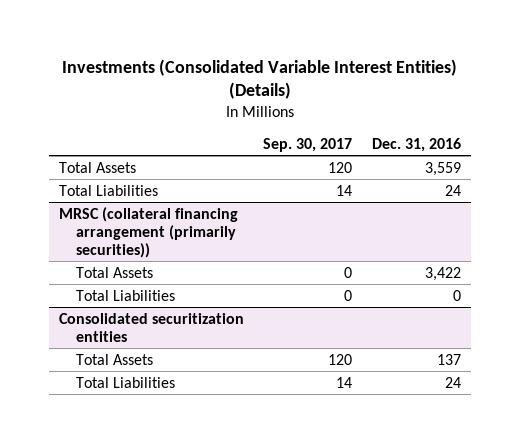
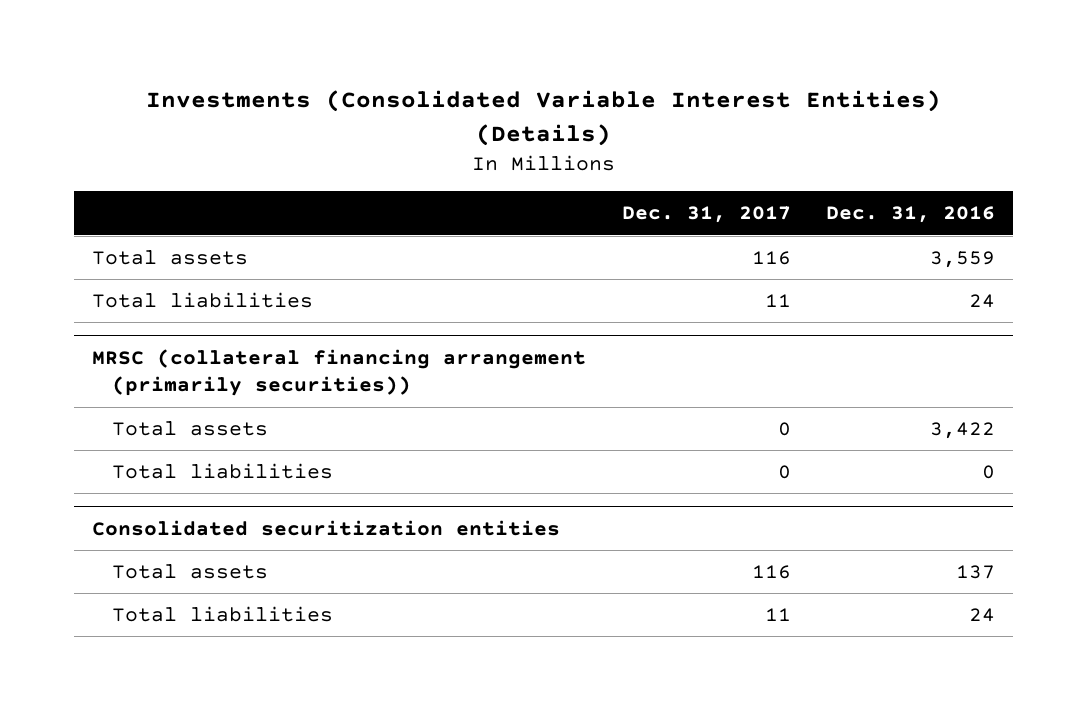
[263,137,353,152] Sep. 30, 2017 -> none
none -> [621,206,791,224] Dec. 31, 2017
[58,161,136,173] Total Assets -> [91,250,248,266] Total assets
[58,184,158,196] Total Liabilities -> [91,292,313,309] Total liabilities
[76,266,154,278] Total Assets -> [112,421,269,437] Total assets
[76,289,176,301] Total Liabilities -> [112,463,334,480] Total liabilities
[76,353,154,365] Total Assets -> [112,564,269,580] Total assets
[76,376,176,388] Total Liabilities -> [112,606,334,623] Total liabilities

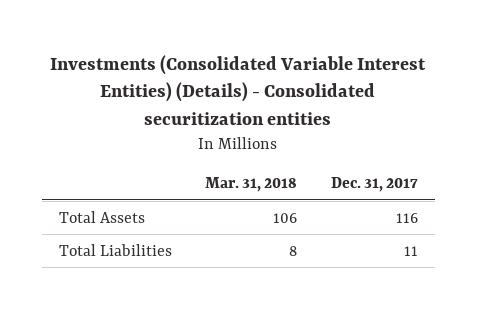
[145,90,941,146] Investments (Consolidated Variable Interest Entities) (Details) -> [50,54,427,125] Investments (Consolidated Variable Interest Entities) (Details) - Consolidated securitization entities
[826,206,996,224] Dec. 31, 2016 -> none
none -> [205,177,298,193] Mar. 31, 2018
[91,348,586,397] MRSC (collateral financing arrangement (primarily securities)) -> none
[112,421,269,437] Total assets -> none
[112,463,334,480] Total liabilities -> none
[91,519,560,536] Consolidated securitization entities -> none
[112,564,269,580] Total assets -> none
[112,606,334,623] Total liabilities -> none
[91,250,248,266] Total assets -> [58,210,145,223] Total Assets
[91,292,313,309] Total liabilities -> [58,243,172,256] Total Liabilities

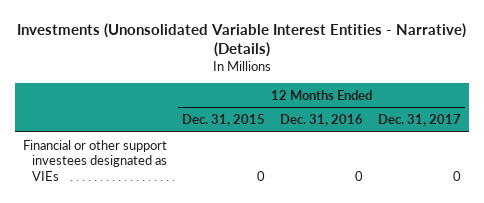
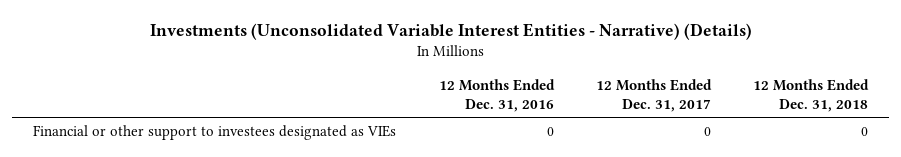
[17,22,467,57] Investments (Unonsolidated Variable Interest Entities - Narrative) (Details) -> [149,22,752,40] Investments (Unconsolidated Variable Interest Entities - Narrative) (Details)
[182,114,266,127] Dec. 31, 2015 -> none
none -> [752,78,869,112] 12 Months Ended Dec. 31, 2018
[22,139,168,181] Financial or other support investees designated as VIEs -> [33,125,397,141] Financial or other support to investees designated as VIEs

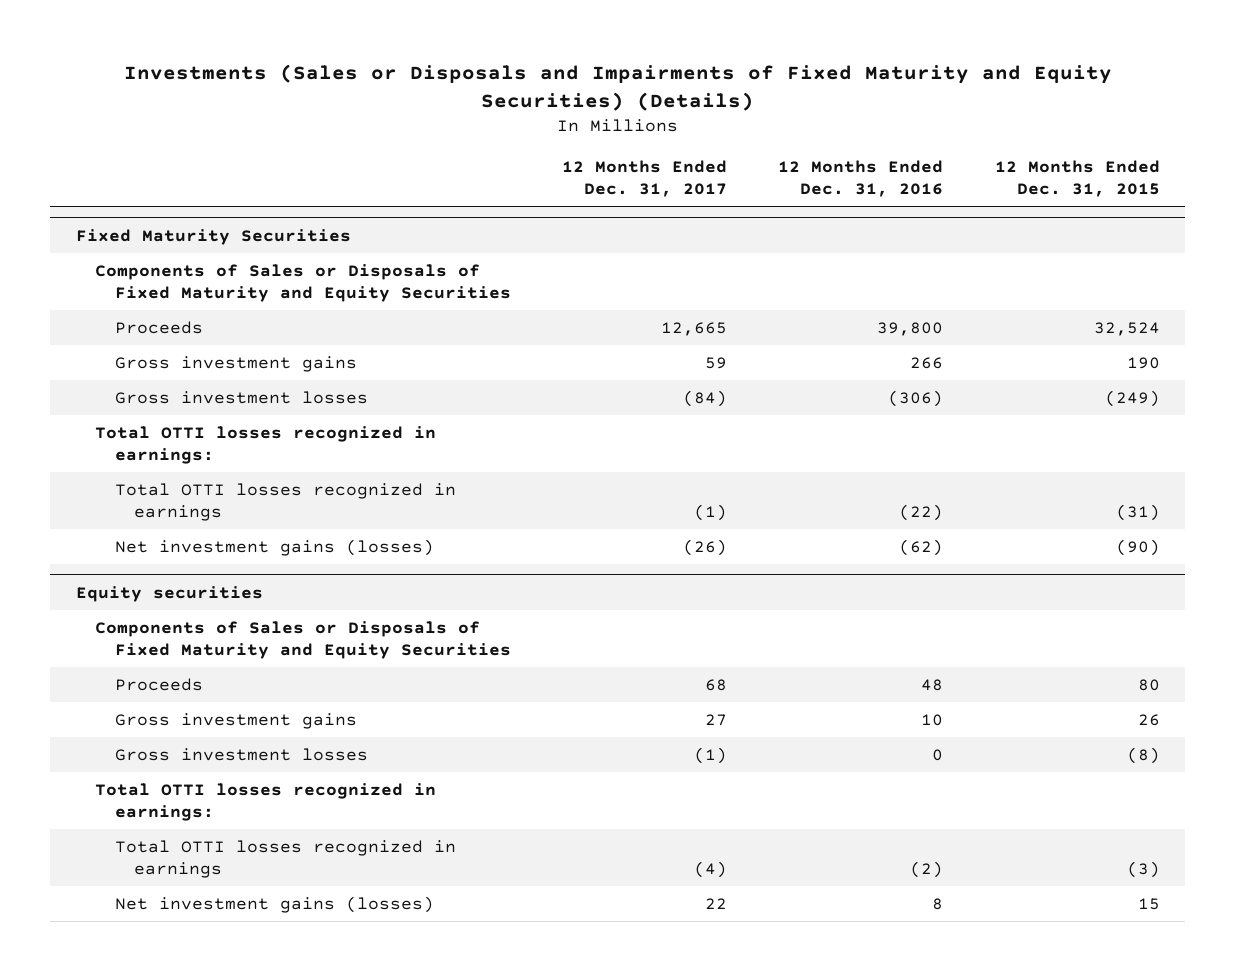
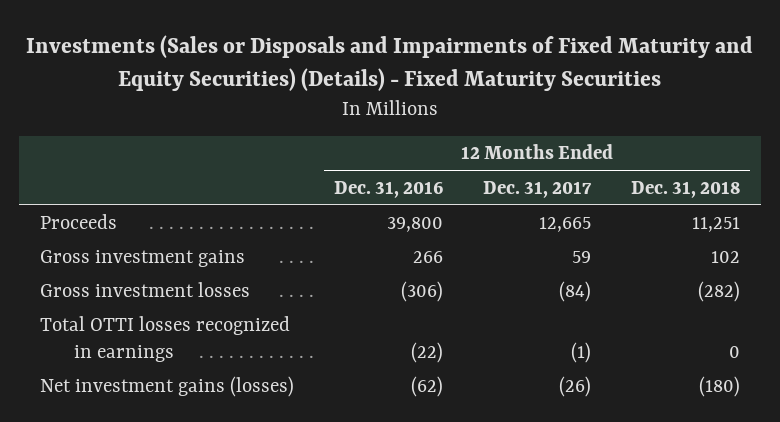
[123,63,1112,111] Investments (Sales or Disposals and Impairments of Fixed Maturity and Equity Securities) (Details) -> [25,34,753,91] Investments (Sales or Disposals and Impairments of Fixed Maturity and Equity Securities) (Details) - Fixed Maturity Securities
[994,160,1160,197] 12 Months Ended Dec. 31, 2015 -> none
none -> [631,180,741,198] Dec. 31, 2018
[76,228,352,245] Fixed Maturity Securities -> none
[95,263,511,302] Components of Sales or Disposals of Fixed Maturity and Equity Securities -> none
[95,425,437,464] Total OTTI losses recognized in earnings: -> none
[76,585,264,602] Equity securities -> none
[95,620,511,659] Components of Sales or Disposals of Fixed Maturity and Equity Securities -> none
[114,677,203,691] Proceeds -> none
[114,712,357,729] Gross investment gains -> none
[114,747,368,761] Gross investment losses -> none
[95,782,437,821] Total OTTI losses recognized in earnings: -> none
[114,839,456,878] Total OTTI losses recognized in earnings -> none
[114,895,434,913] Net investment gains (losses) -> none

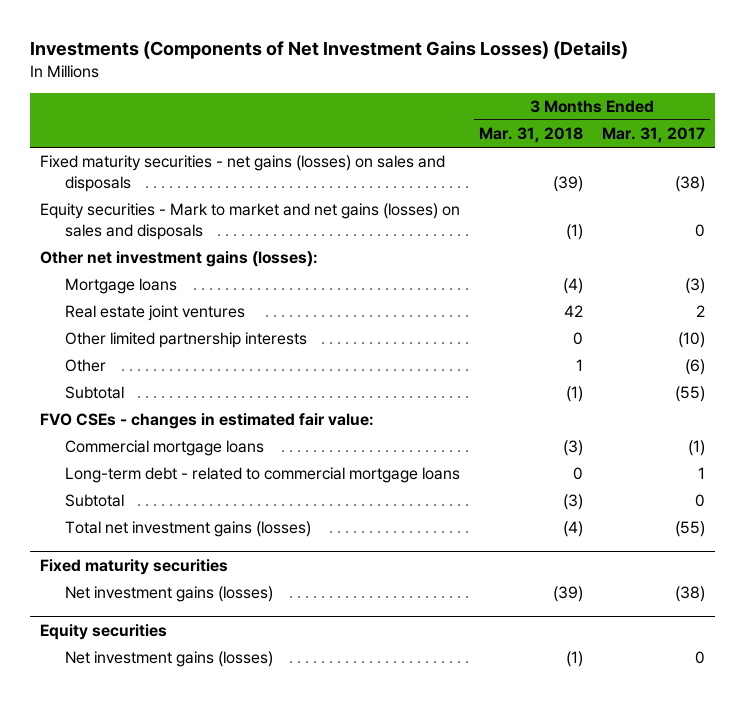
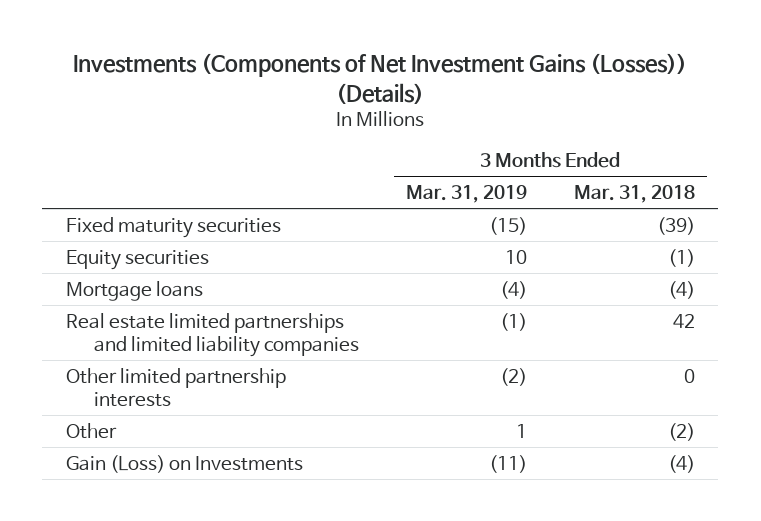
[30,40,629,59] Investments (Components of Net Investment Gains Losses) (Details) -> [73,53,688,104] Investments (Components of Net Investment Gains (Losses)) (Details)
[602,127,706,144] Mar. 31, 2017 -> none
none -> [405,185,527,204] Mar. 31, 2019
[39,251,318,268] Other net investment gains (losses): -> none
[39,155,445,193] Fixed maturity securities - net gains (losses) on sales and disposals -> [65,216,281,238] Fixed maturity securities
[39,203,460,241] Equity securities - Mark to market and net gains (losses) on sales and disposals -> [65,249,209,270] Equity securities
[64,305,245,322] Real estate joint ventures -> [65,312,359,358] Real estate limited partnerships and limited liability companies
[64,386,124,400] Subtotal -> none
[39,413,374,430] FVO CSEs - changes in estimated fair value: -> none
[64,440,264,457] Commercial mortgage loans -> none
[64,467,460,484] Long-term debt - related to commercial mortgage loans -> none
[64,494,124,508] Subtotal -> none
[39,558,228,575] Fixed maturity securities -> none
[64,586,273,603] Net investment gains (losses) -> none
[39,623,167,640] Equity securities -> none
[64,651,273,668] Net investment gains (losses) -> none
[575,359,583,372] 1 -> [667,422,695,441] (2)
[64,521,311,538] Total net investment gains (losses) -> [65,454,303,473] Gain (Loss) on Investments

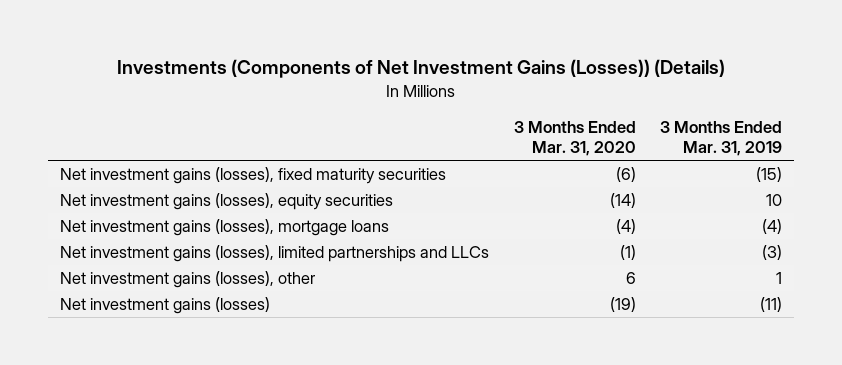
[573,185,695,204] Mar. 31, 2018 -> none
none -> [513,120,636,157] 3 Months Ended Mar. 31, 2020
[65,367,286,408] Other limited partnership interests -> none
[65,216,281,238] Fixed maturity securities -> [60,167,447,185] Net investment gains (losses), fixed maturity securities
[65,249,209,270] Equity securities -> [60,193,394,211] Net investment gains (losses), equity securities
[65,280,203,301] Mortgage loans -> [60,219,390,237] Net investment gains (losses), mortgage loans
[65,312,359,358] Real estate limited partnerships and limited liability companies -> [60,245,490,263] Net investment gains (losses), limited partnerships and LLCs
[499,312,527,331] (1) -> [761,245,782,261] (3)
[65,422,117,439] Other -> [60,271,316,289] Net investment gains (losses), other
[65,454,303,473] Gain (Loss) on Investments -> [60,297,271,315] Net investment gains (losses)

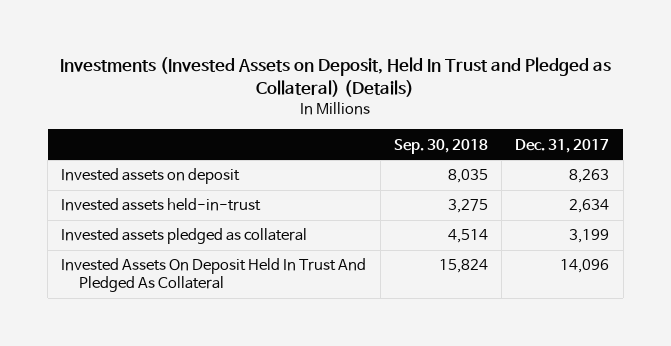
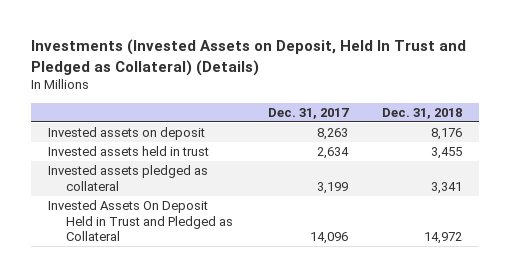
[393,138,488,154] Sep. 30, 2018 -> none
none -> [382,107,463,119] Dec. 31, 2018
[61,198,262,212] Invested assets held-in-trust -> [48,146,210,157] Invested assets held in trust
[61,258,367,293] Invested Assets On Deposit Held In Trust And Pledged As Collateral -> [48,200,234,242] Invested Assets On Deposit Held in Trust and Pledged as Collateral

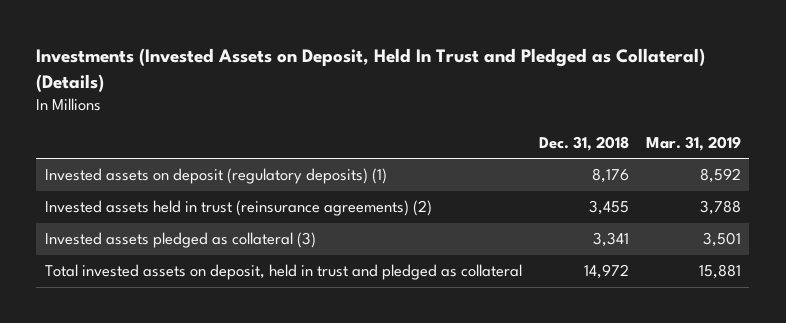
[267,107,349,119] Dec. 31, 2017 -> none
none -> [645,135,741,151] Mar. 31, 2019
[48,127,206,141] Invested assets on deposit -> [44,168,387,185] Invested assets on deposit (regulatory deposits) (1)
[48,146,210,157] Invested assets held in trust -> [44,200,432,217] Invested assets held in trust (reinsurance agreements) (2)
[48,165,209,191] Invested assets pledged as collateral -> [44,232,316,249] Invested assets pledged as collateral (3)
[48,200,234,242] Invested Assets On Deposit Held in Trust and Pledged as Collateral -> [44,264,522,281] Total invested assets on deposit, held in trust and pledged as collateral

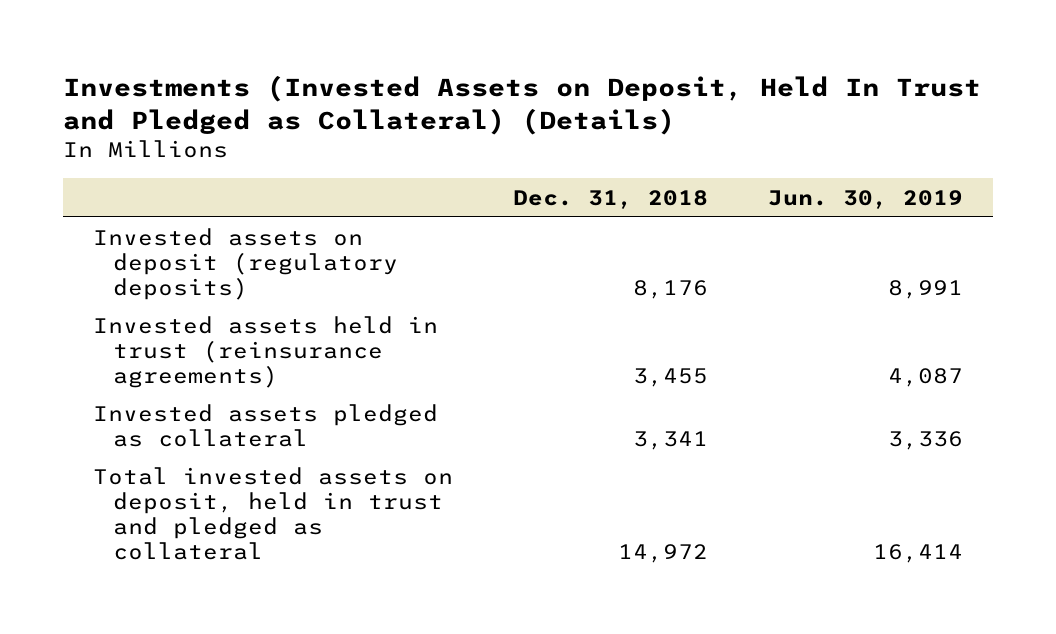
[645,135,741,151] Mar. 31, 2019 -> none
none -> [767,189,963,209] Jun. 30, 2019
[44,168,387,185] Invested assets on deposit (regulatory deposits) (1) -> [92,227,398,300] Invested assets on deposit (regulatory deposits)
[44,200,432,217] Invested assets held in trust (reinsurance agreements) (2) -> [92,315,438,388] Invested assets held in trust (reinsurance agreements)
[44,232,316,249] Invested assets pledged as collateral (3) -> [92,403,438,447] Invested assets pledged as collateral

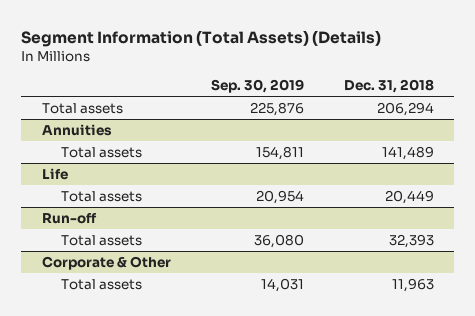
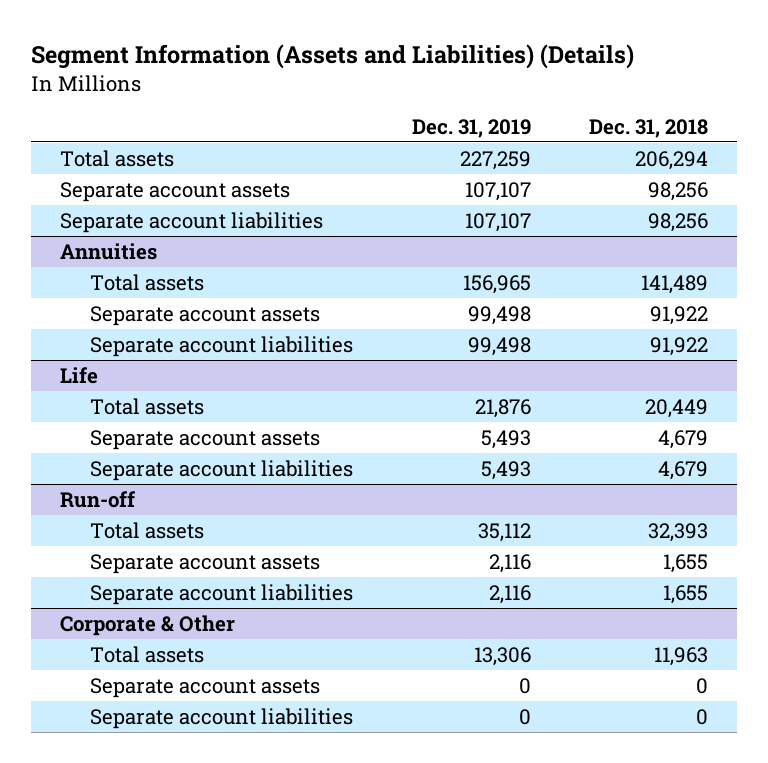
[21,29,382,47] Segment Information (Total Assets) (Details) -> [31,43,635,69] Segment Information (Assets and Liabilities) (Details)
[210,79,304,94] Sep. 30, 2019 -> none
none -> [411,118,531,138] Dec. 31, 2019
none -> [60,181,291,202] Separate account assets
none -> [60,211,324,233] Separate account liabilities
none -> [90,305,321,326] Separate account assets
none -> [90,335,354,357] Separate account liabilities
none -> [90,429,321,450] Separate account assets
none -> [90,459,354,481] Separate account liabilities
none -> [90,553,321,574] Separate account assets
none -> [90,583,354,605] Separate account liabilities
none -> [90,677,321,698] Separate account assets
none -> [90,707,354,729] Separate account liabilities

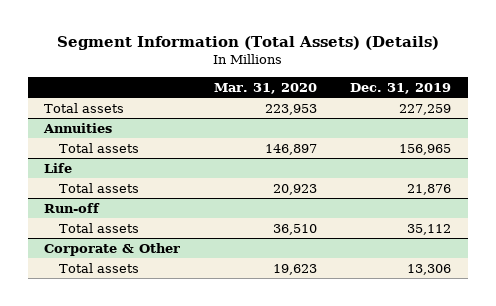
[31,43,635,69] Segment Information (Assets and Liabilities) (Details) -> [56,36,439,51] Segment Information (Total Assets) (Details)
[588,118,708,138] Dec. 31, 2018 -> none
none -> [213,82,317,94] Mar. 31, 2020
[60,181,291,202] Separate account assets -> none
[60,211,324,233] Separate account liabilities -> none
[90,305,321,326] Separate account assets -> none
[90,335,354,357] Separate account liabilities -> none
[90,429,321,450] Separate account assets -> none
[90,459,354,481] Separate account liabilities -> none
[90,553,321,574] Separate account assets -> none
[90,583,354,605] Separate account liabilities -> none
[90,677,321,698] Separate account assets -> none
[90,707,354,729] Separate account liabilities -> none

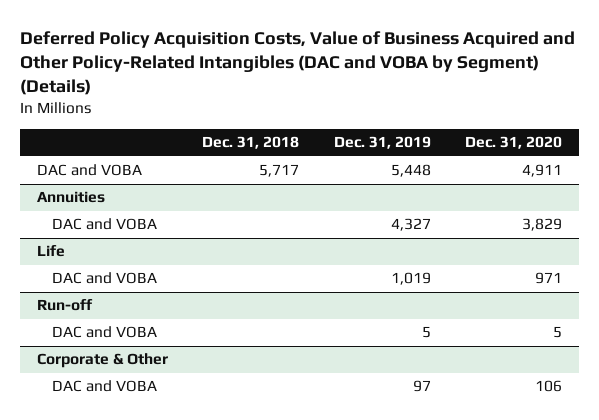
[56,36,439,51] Segment Information (Total Assets) (Details) -> [19,30,575,96] Deferred Policy Acquisition Costs, Value of Business Acquired and Other Policy-Related Intangibles (DAC and VOBA by Segment) (Details)
[213,82,317,94] Mar. 31, 2020 -> none
none -> [202,136,300,150] Dec. 31, 2018
none -> [464,136,562,150] Dec. 31, 2020
[44,102,125,113] Total assets -> none
none -> [36,164,142,177] DAC and VOBA
[59,142,140,153] Total assets -> none
none -> [52,218,158,231] DAC and VOBA
[59,182,140,193] Total assets -> none
none -> [52,272,158,285] DAC and VOBA
[59,222,140,233] Total assets -> none
none -> [52,326,158,339] DAC and VOBA
[59,262,140,273] Total assets -> none
none -> [52,380,158,393] DAC and VOBA

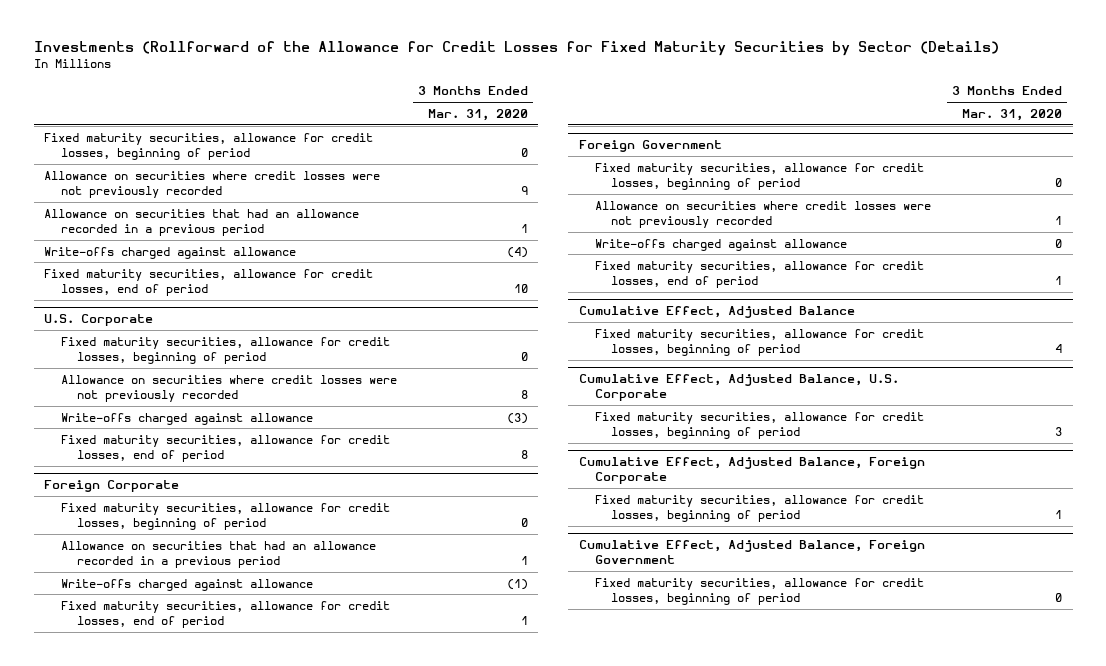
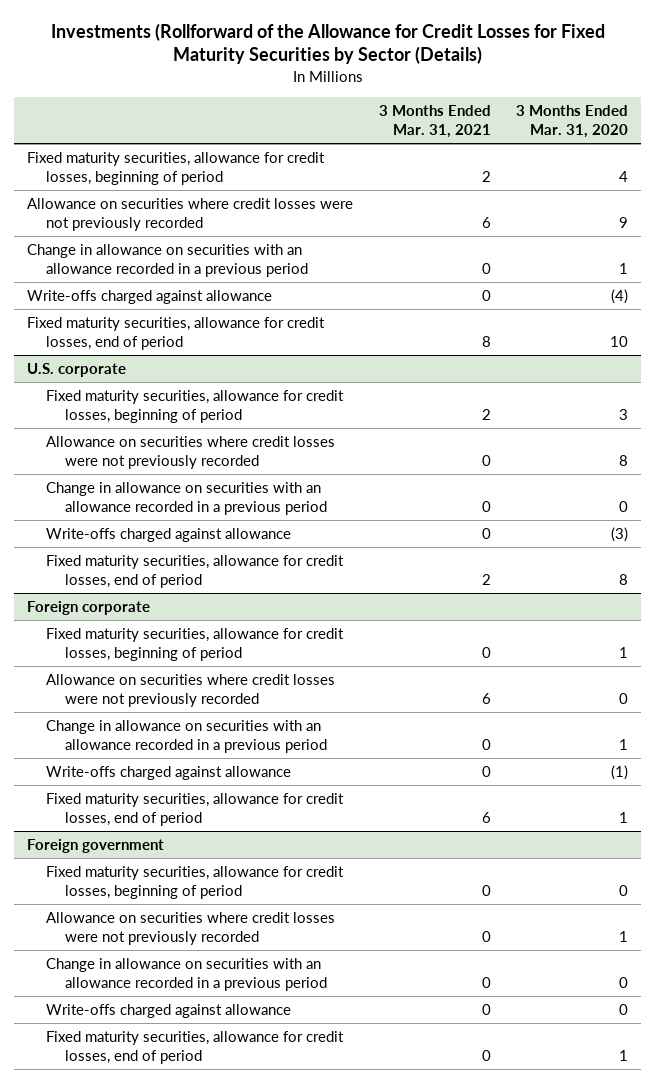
none -> [378,104,491,139] 3 Months Ended Mar. 31, 2021
[520,147,528,157] 0 -> [619,171,629,183] 4
[44,208,360,236] Allowance on securities that had an allowance recorded in a previous period -> [27,243,309,278] Change in allowance on securities with an allowance recorded in a previous period
[44,314,154,327] U.S. Corporate -> [27,362,127,377] U.S. corporate
[520,351,528,361] 0 -> [619,409,629,421] 3
none -> [46,481,328,516] Change in allowance on securities with an allowance recorded in a previous period
[44,480,180,493] Foreign Corporate -> [27,600,151,615] Foreign corporate
[520,517,528,527] 0 -> [619,647,629,659] 1
none -> [46,673,336,708] Allowance on securities where credit losses were not previously recorded
[60,540,376,568] Allowance on securities that had an allowance recorded in a previous period -> [46,719,328,754] Change in allowance on securities with an allowance recorded in a previous period
[578,140,722,153] Foreign Government -> [27,838,165,853] Foreign government
none -> [46,957,328,992] Change in allowance on securities with an allowance recorded in a previous period
[578,306,855,319] Cumulative Effect, Adjusted Balance -> none
[594,328,924,356] Fixed maturity securities, allowance for credit losses, beginning of period -> none
[578,374,899,402] Cumulative Effect, Adjusted Balance, U.S. Corporate -> none
[594,411,924,439] Fixed maturity securities, allowance for credit losses, beginning of period -> none
[578,457,925,485] Cumulative Effect, Adjusted Balance, Foreign Corporate -> none
[594,494,924,522] Fixed maturity securities, allowance for credit losses, beginning of period -> none
[578,540,925,565] Cumulative Effect, Adjusted Balance, Foreign Government -> none
[594,577,924,605] Fixed maturity securities, allowance for credit losses, beginning of period -> none

